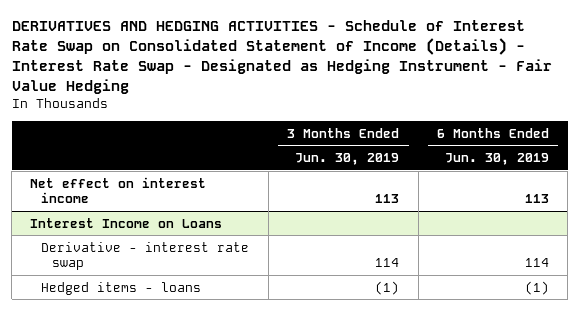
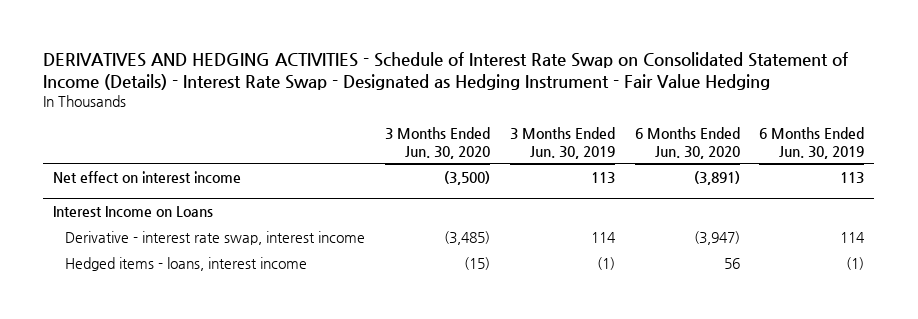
none -> [384,127,490,159] 3 Months Ended Jun. 30, 2020
none -> [634,127,740,159] 6 Months Ended Jun. 30, 2020
[41,241,250,271] Derivative - interest rate swap -> [64,230,365,245] Derivative - interest rate swap, interest income
[41,281,202,295] Hedged items - loans -> [64,256,307,271] Hedged items - loans, interest income

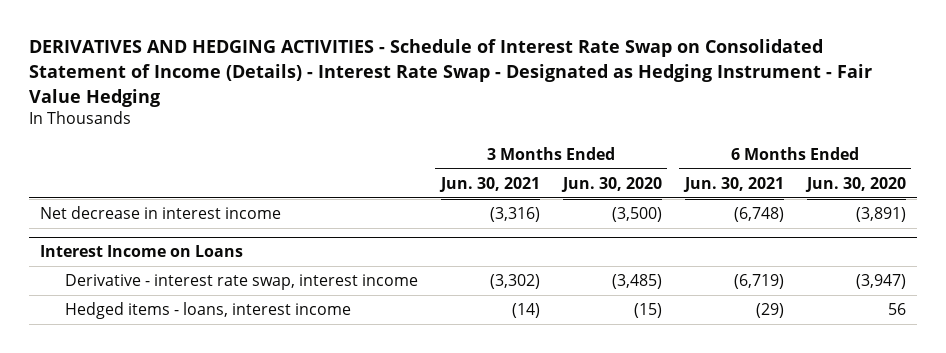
[509,127,615,159] 3 Months Ended Jun. 30, 2019 -> none
[759,127,865,159] 6 Months Ended Jun. 30, 2019 -> none
none -> [438,176,540,192] Jun. 30, 2021
none -> [682,176,784,192] Jun. 30, 2021
[53,170,242,183] Net effect on interest income -> [40,206,282,220] Net decrease in interest income

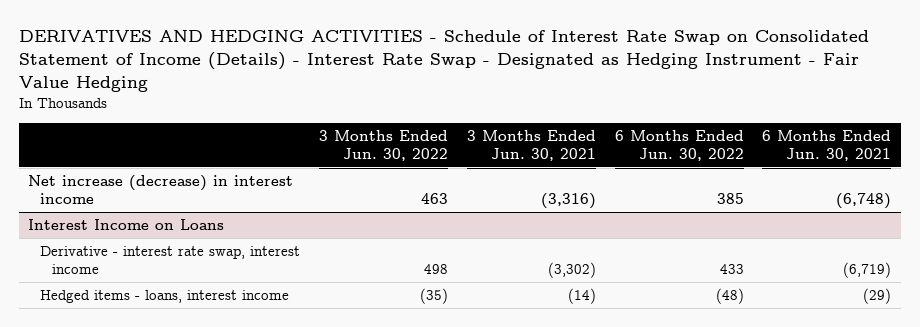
[560,176,662,192] Jun. 30, 2020 -> none
[804,176,906,192] Jun. 30, 2020 -> none
none -> [319,130,449,161] 3 Months Ended Jun. 30, 2022
none -> [614,130,744,161] 6 Months Ended Jun. 30, 2022
[40,206,282,220] Net decrease in interest income -> [28,175,294,205] Net increase (decrease) in interest income

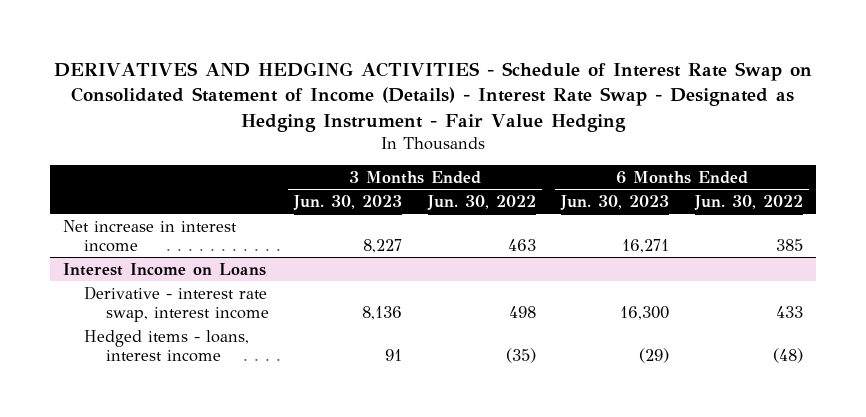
[466,130,596,161] 3 Months Ended Jun. 30, 2021 -> none
[762,130,892,161] 6 Months Ended Jun. 30, 2021 -> none
none -> [293,194,403,210] Jun. 30, 2023
none -> [560,194,670,210] Jun. 30, 2023
[28,175,294,205] Net increase (decrease) in interest income -> [63,219,238,252] Net increase in interest income

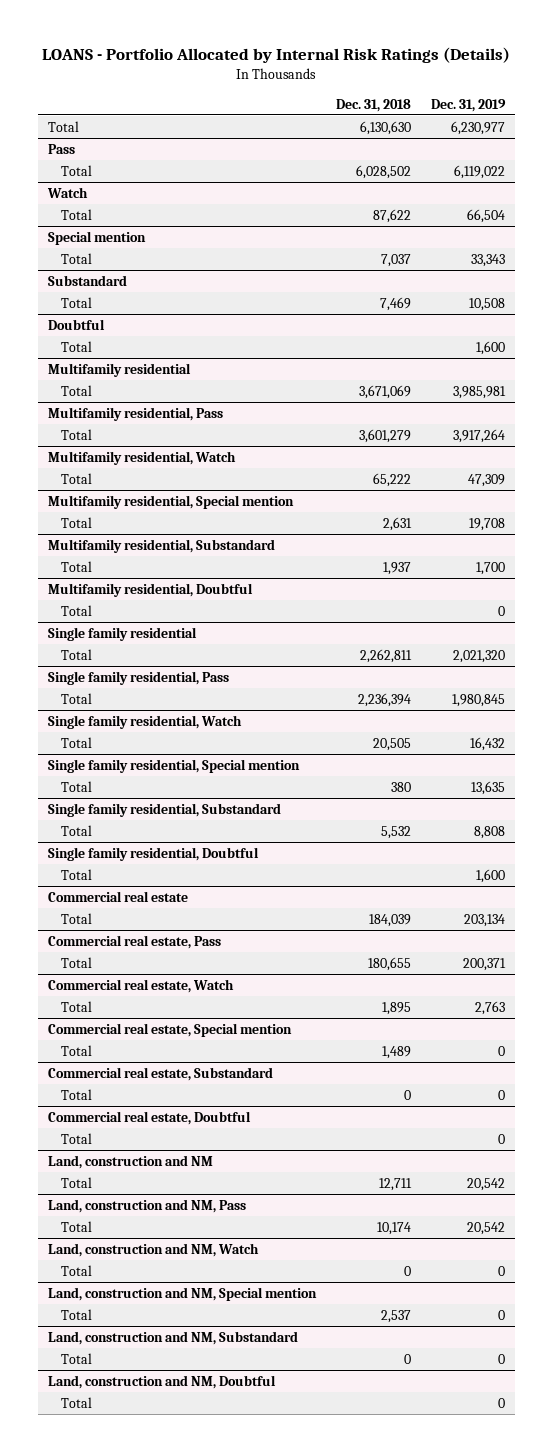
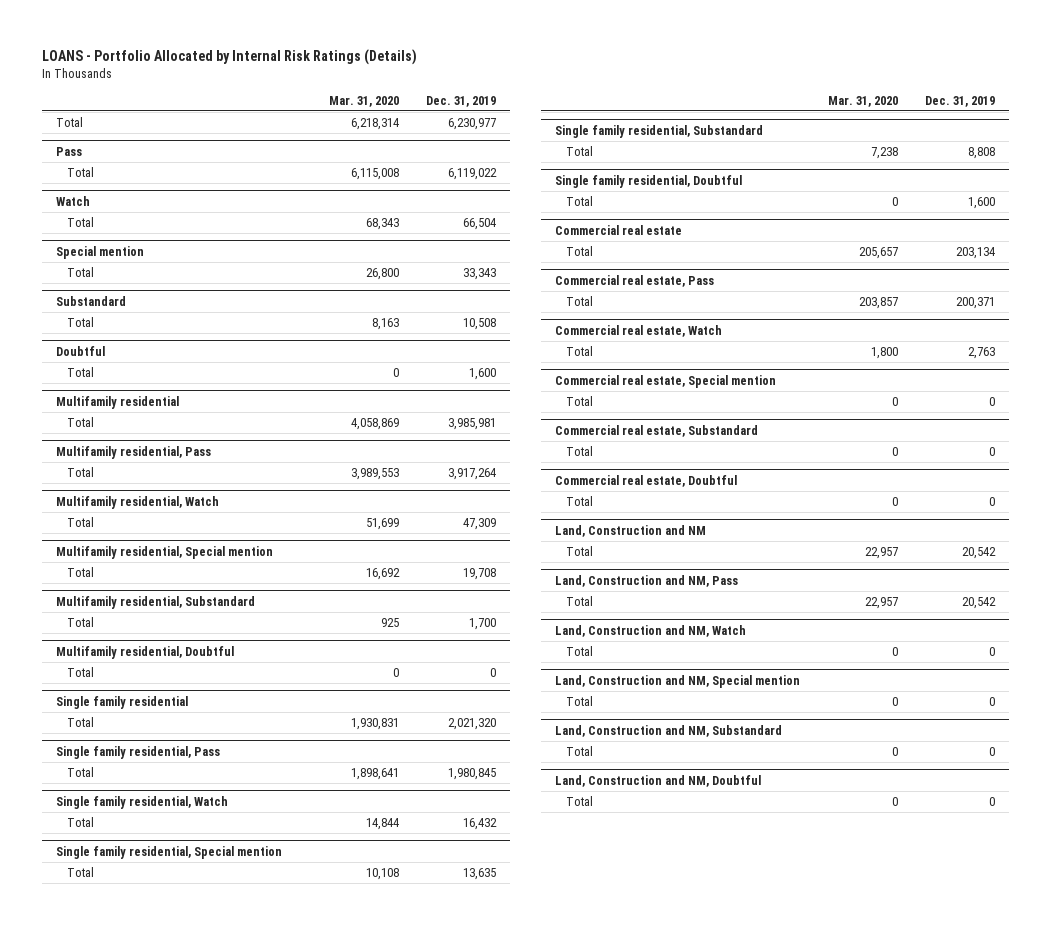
[335,98,411,112] Dec. 31, 2018 -> none
none -> [328,95,399,107] Mar. 31, 2020
[47,1154,213,1169] Land, construction and NM -> [554,524,706,537] Land, Construction and NM
[47,1198,246,1213] Land, construction and NM, Pass -> [554,574,738,587] Land, Construction and NM, Pass
[47,1242,259,1257] Land, construction and NM, Watch -> [554,624,746,637] Land, Construction and NM, Watch
[47,1286,317,1301] Land, construction and NM, Special mention -> [554,674,800,688] Land, Construction and NM, Special mention
[47,1330,298,1345] Land, construction and NM, Substandard -> [554,724,782,737] Land, Construction and NM, Substandard
[47,1374,276,1389] Land, construction and NM, Doubtful -> [554,774,761,787] Land, Construction and NM, Doubtful

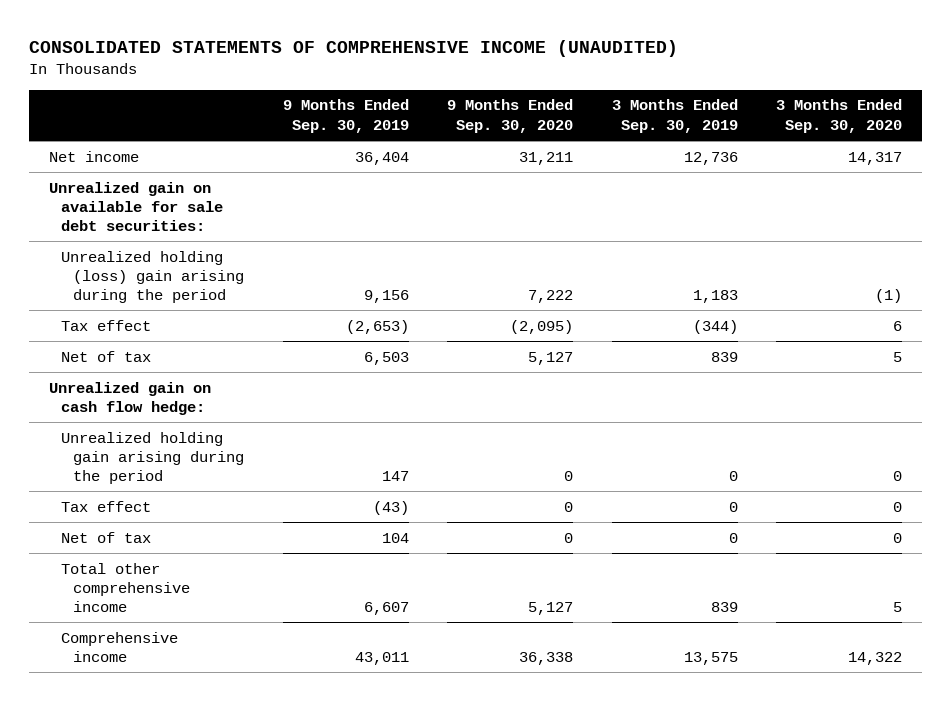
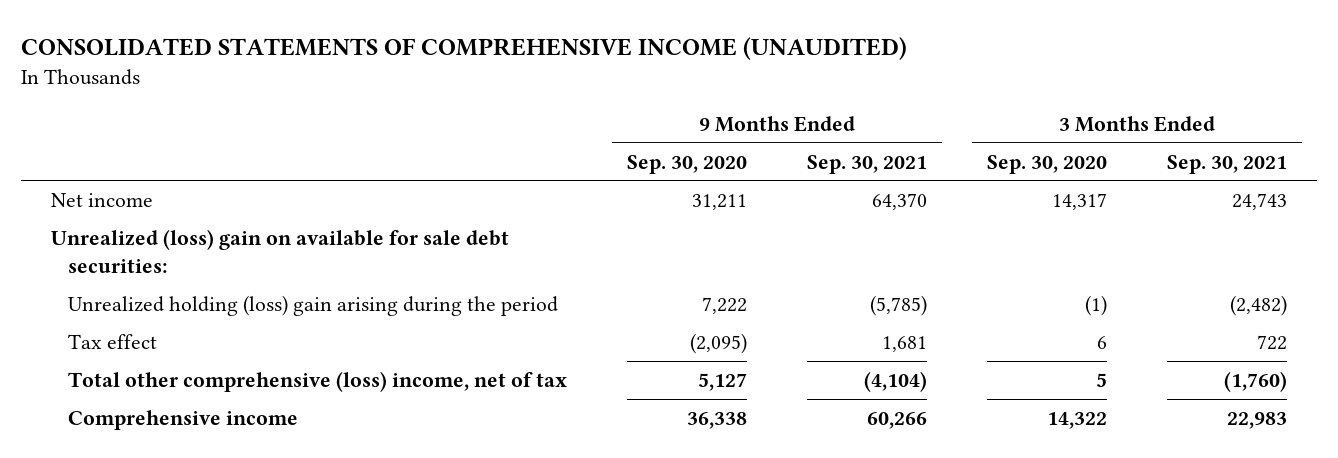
[282,99,409,133] 9 Months Ended Sep. 30, 2019 -> none
[611,99,738,133] 3 Months Ended Sep. 30, 2019 -> none
none -> [806,154,927,174] Sep. 30, 2021
none -> [1166,154,1287,174] Sep. 30, 2021
[48,181,224,231] Unrealized gain on available for sale debt securities: -> [51,228,510,273] Unrealized (loss) gain on available for sale debt securities:
[48,381,211,415] Unrealized gain on cash flow hedge: -> none
[61,431,245,484] Unrealized holding gain arising during the period -> none
[61,500,152,512] Tax effect -> none
[61,531,152,543] Net of tax -> none
[61,562,191,612] Total other comprehensive income -> none
[61,350,152,362] Net of tax -> [67,370,567,392] Total other comprehensive (loss) income, net of tax

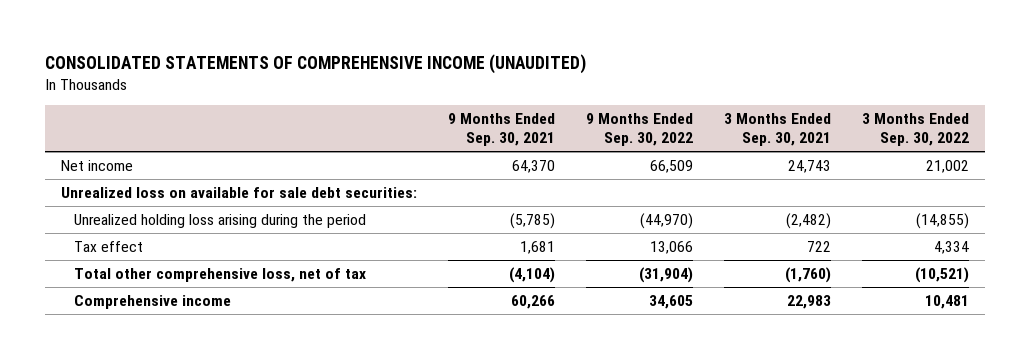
[626,154,747,174] Sep. 30, 2020 -> none
[986,154,1107,174] Sep. 30, 2020 -> none
none -> [586,113,694,147] 9 Months Ended Sep. 30, 2022
none -> [862,113,970,147] 3 Months Ended Sep. 30, 2022
[51,228,510,273] Unrealized (loss) gain on available for sale debt securities: -> [60,186,417,198] Unrealized loss on available for sale debt securities:
[67,294,558,316] Unrealized holding (loss) gain arising during the period -> [73,213,366,228] Unrealized holding loss arising during the period
[67,370,567,392] Total other comprehensive (loss) income, net of tax -> [73,267,366,282] Total other comprehensive loss, net of tax

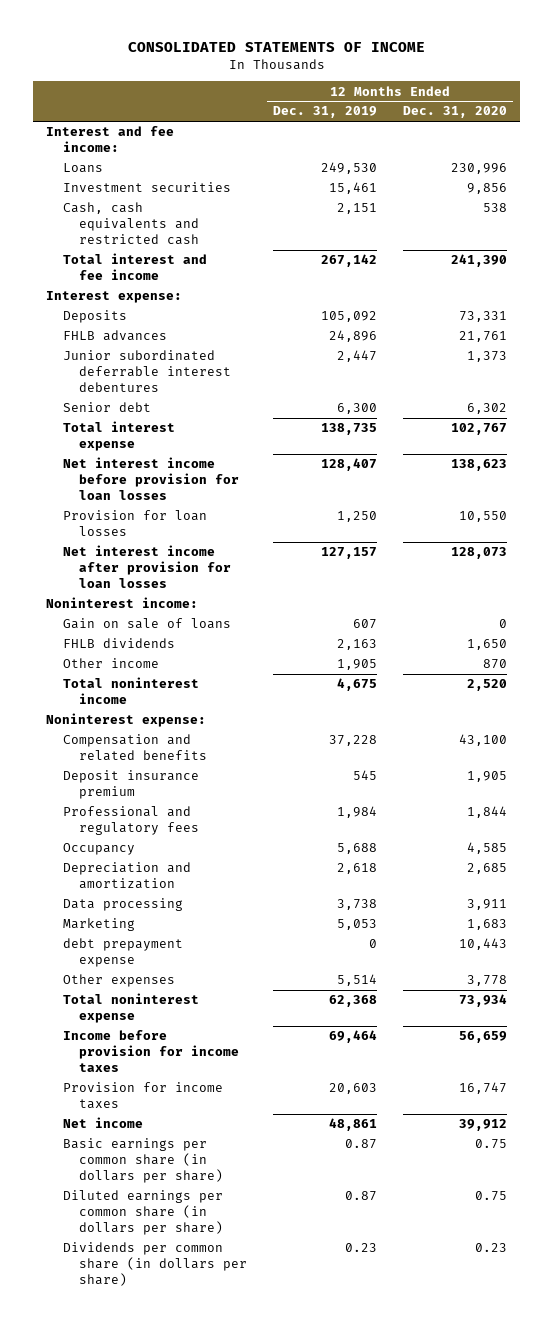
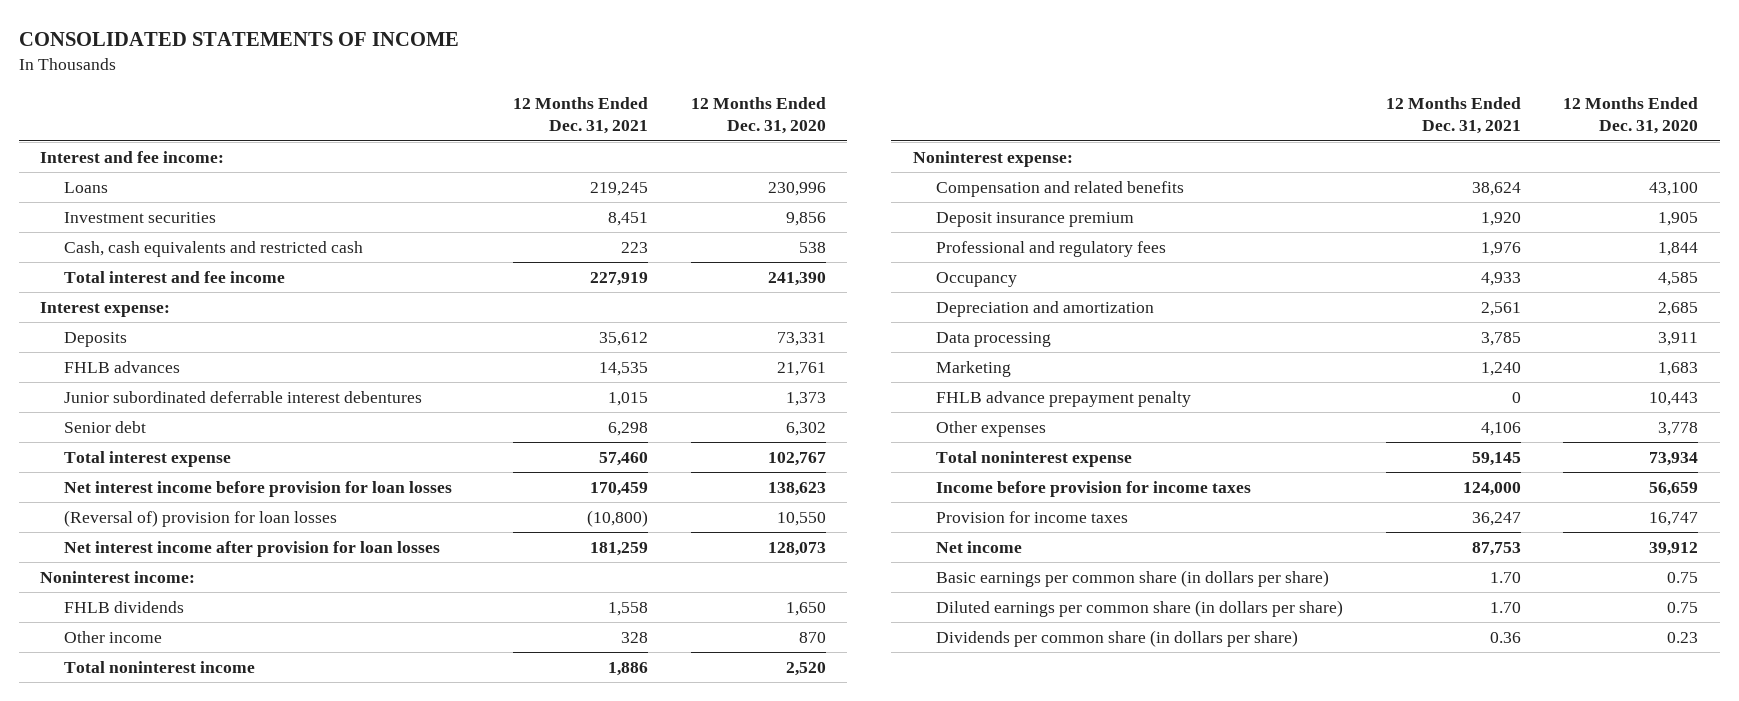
[273,106,378,119] Dec. 31, 2019 -> none
none -> [513,96,649,135] 12 Months Ended Dec. 31, 2021
[62,510,207,537] Provision for loan losses -> [63,509,337,527] (Reversal of) provision for loan losses
[62,618,231,630] Gain on sale of loans -> none
[62,938,183,968] debt prepayment expense -> [936,390,1192,407] FHLB advance prepayment penalty

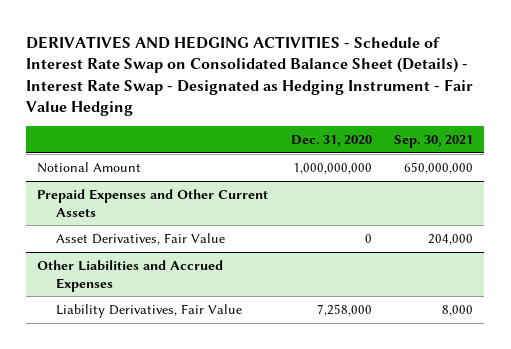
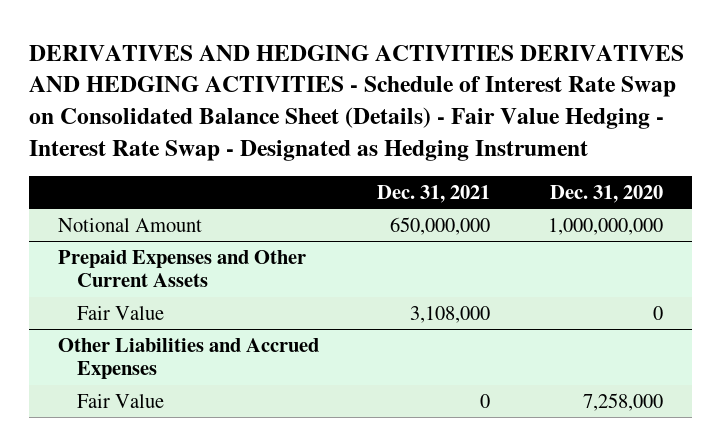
[26,35,474,117] DERIVATIVES AND HEDGING ACTIVITIES - Schedule of Interest Rate Swap on Consolidated Balance Sheet (Details) - Interest Rate Swap - Designated as Hedging Instrument - Fair Value Hedging -> [29,44,685,161] DERIVATIVES AND HEDGING ACTIVITIES DERIVATIVES AND HEDGING ACTIVITIES - Schedule of Interest Rate Swap on Consolidated Balance Sheet (Details) - Fair Value Hedging - Interest Rate Swap - Designated as Hedging Instrument
[394,134,474,148] Sep. 30, 2021 -> none
none -> [377,184,491,203] Dec. 31, 2021
[55,232,225,245] Asset Derivatives, Fair Value -> [77,305,165,320] Fair Value
[55,303,242,318] Liability Derivatives, Fair Value -> [77,393,165,408] Fair Value

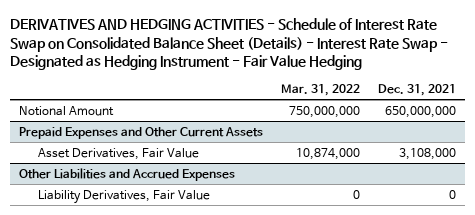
[29,44,685,161] DERIVATIVES AND HEDGING ACTIVITIES DERIVATIVES AND HEDGING ACTIVITIES - Schedule of Interest Rate Swap on Consolidated Balance Sheet (Details) - Fair Value Hedging - Interest Rate Swap - Designated as Hedging Instrument -> [10,17,449,71] DERIVATIVES AND HEDGING ACTIVITIES - Schedule of Interest Rate Swap on Consolidated Balance Sheet (Details) - Interest Rate Swap - Designated as Hedging Instrument - Fair Value Hedging
[549,184,663,203] Dec. 31, 2020 -> none
none -> [281,83,361,96] Mar. 31, 2022
[77,305,165,320] Fair Value -> [38,147,200,160] Asset Derivatives, Fair Value
[77,393,165,408] Fair Value -> [38,189,211,204] Liability Derivatives, Fair Value

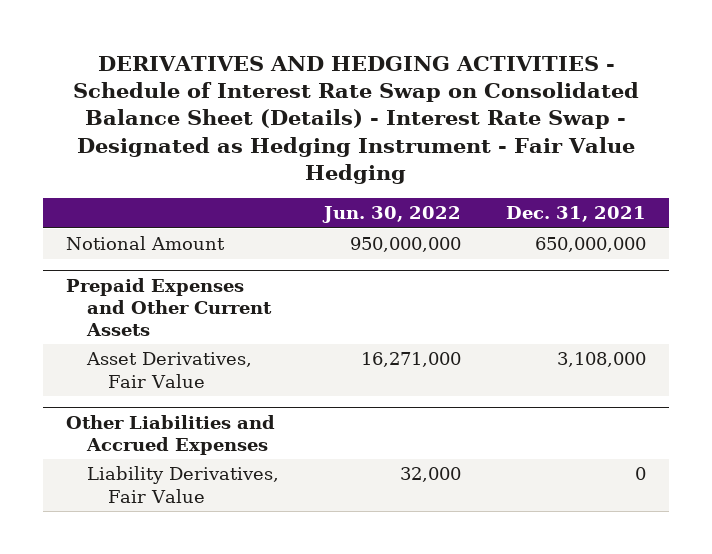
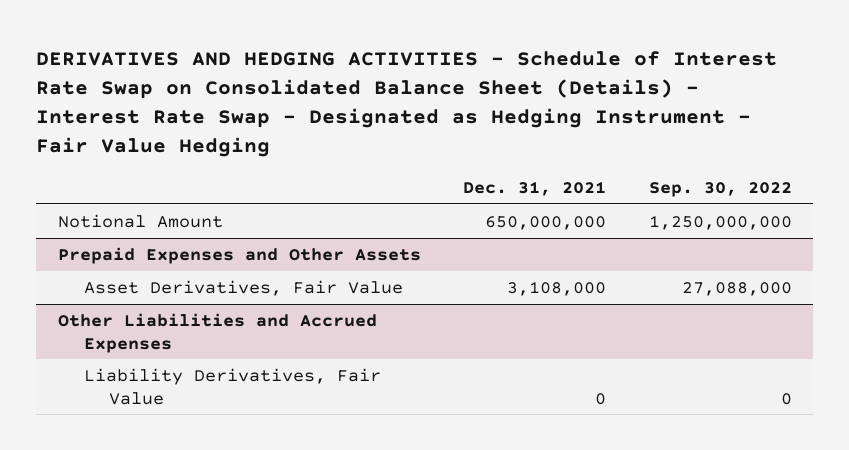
[322,206,462,224] Jun. 30, 2022 -> none
none -> [648,181,792,197] Sep. 30, 2022
[65,277,272,336] Prepaid Expenses and Other Current Assets -> [57,246,421,264] Prepaid Expenses and Other Assets

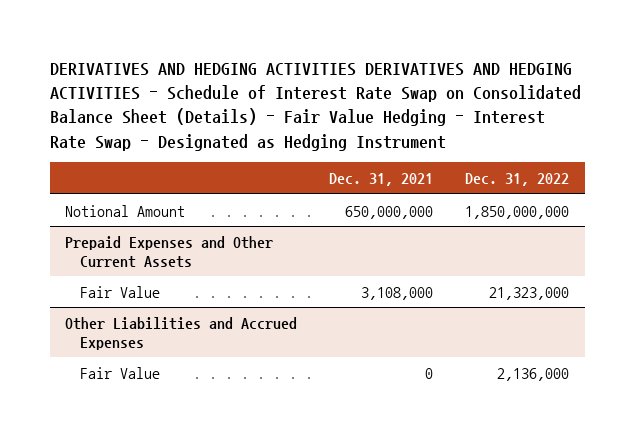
[36,51,778,158] DERIVATIVES AND HEDGING ACTIVITIES - Schedule of Interest Rate Swap on Consolidated Balance Sheet (Details) - Interest Rate Swap - Designated as Hedging Instrument - Fair Value Hedging -> [49,62,581,151] DERIVATIVES AND HEDGING ACTIVITIES DERIVATIVES AND HEDGING ACTIVITIES - Schedule of Interest Rate Swap on Consolidated Balance Sheet (Details) - Fair Value Hedging - Interest Rate Swap - Designated as Hedging Instrument
[648,181,792,197] Sep. 30, 2022 -> none
none -> [465,172,570,186] Dec. 31, 2022
[57,246,421,264] Prepaid Expenses and Other Assets -> [65,235,274,268] Prepaid Expenses and Other Current Assets
[83,279,403,296] Asset Derivatives, Fair Value -> [79,285,160,298] Fair Value
[83,367,381,405] Liability Derivatives, Fair Value -> [79,366,160,379] Fair Value

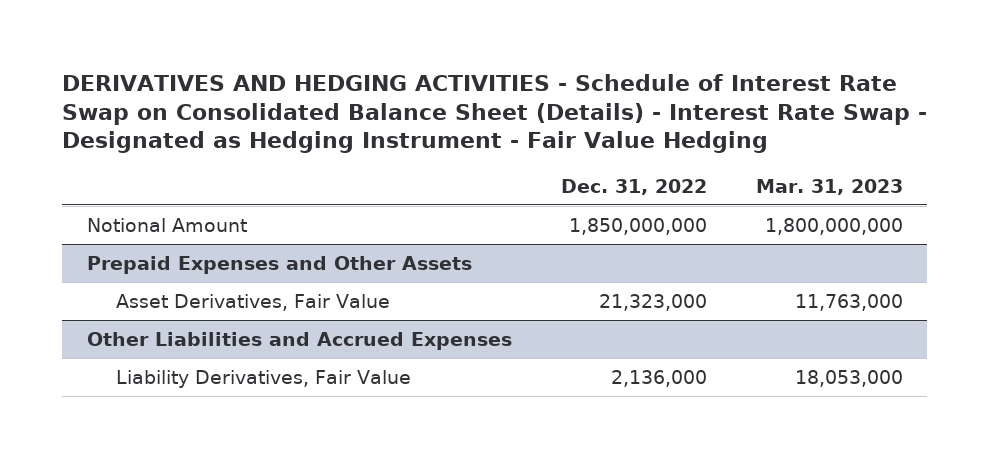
[49,62,581,151] DERIVATIVES AND HEDGING ACTIVITIES DERIVATIVES AND HEDGING ACTIVITIES - Schedule of Interest Rate Swap on Consolidated Balance Sheet (Details) - Fair Value Hedging - Interest Rate Swap - Designated as Hedging Instrument -> [61,73,927,154] DERIVATIVES AND HEDGING ACTIVITIES - Schedule of Interest Rate Swap on Consolidated Balance Sheet (Details) - Interest Rate Swap - Designated as Hedging Instrument - Fair Value Hedging
[329,172,434,186] Dec. 31, 2021 -> none
none -> [755,178,903,195] Mar. 31, 2023
[65,235,274,268] Prepaid Expenses and Other Current Assets -> [86,255,472,274] Prepaid Expenses and Other Assets
[79,285,160,298] Fair Value -> [115,293,390,311] Asset Derivatives, Fair Value
[79,366,160,379] Fair Value -> [115,369,411,388] Liability Derivatives, Fair Value

